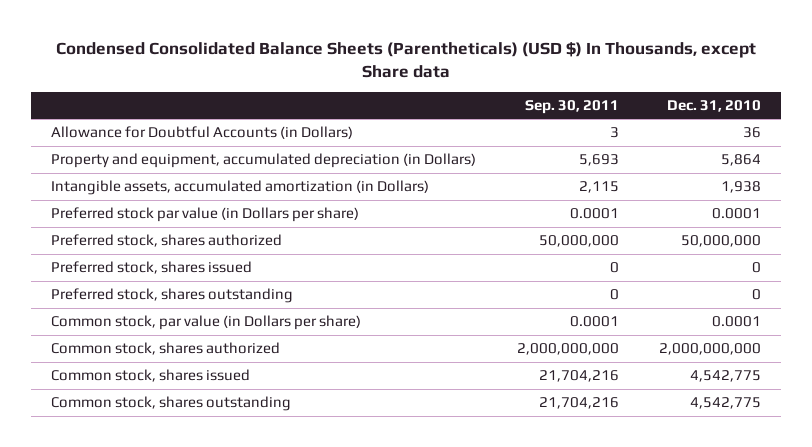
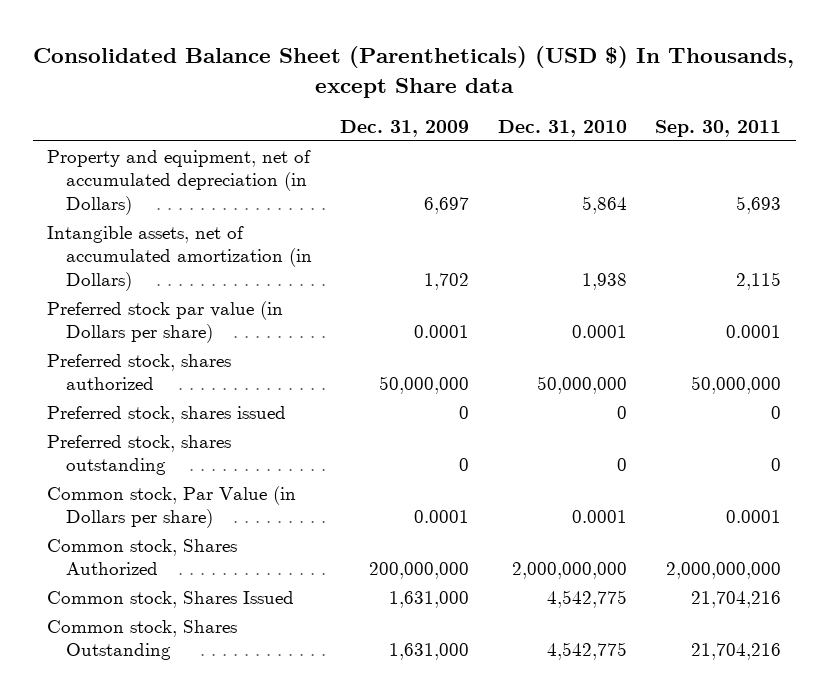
[56,41,757,78] Condensed Consolidated Balance Sheets (Parentheticals) (USD $) In Thousands, except Share data -> [33,45,795,98] Consolidated Balance Sheet (Parentheticals) (USD $) In Thousands, except Share data
none -> [340,119,470,137] Dec. 31, 2009
[51,126,354,140] Allowance for Doubtful Accounts (in Dollars) -> none
[51,153,477,169] Property and equipment, accumulated depreciation (in Dollars) -> [47,150,312,215] Property and equipment, net of accumulated depreciation (in Dollars)
[51,180,430,196] Intangible assets, accumulated amortization (in Dollars) -> [47,226,312,291] Intangible assets, net of accumulated amortization (in Dollars)
[51,315,362,331] Common stock, par value (in Dollars per share) -> [47,486,297,529] Common stock, Par Value (in Dollars per share)
[51,342,281,356] Common stock, shares authorized -> [47,539,238,576] Common stock, Shares Authorized
[51,369,251,383] Common stock, shares issued -> [47,591,295,609] Common stock, Shares Issued
[51,396,292,412] Common stock, shares outstanding -> [47,620,238,661] Common stock, Shares Outstanding

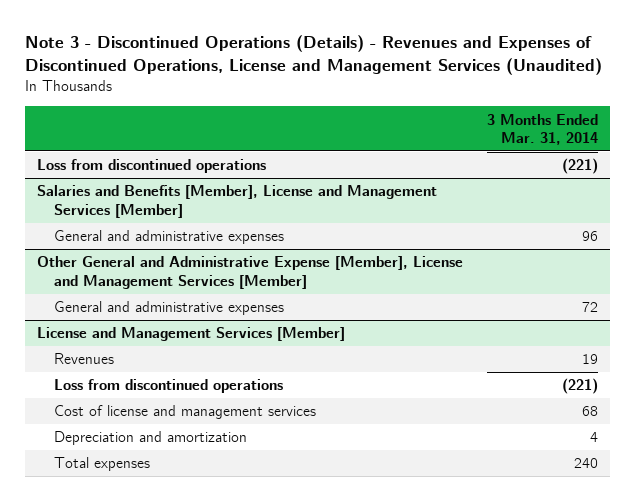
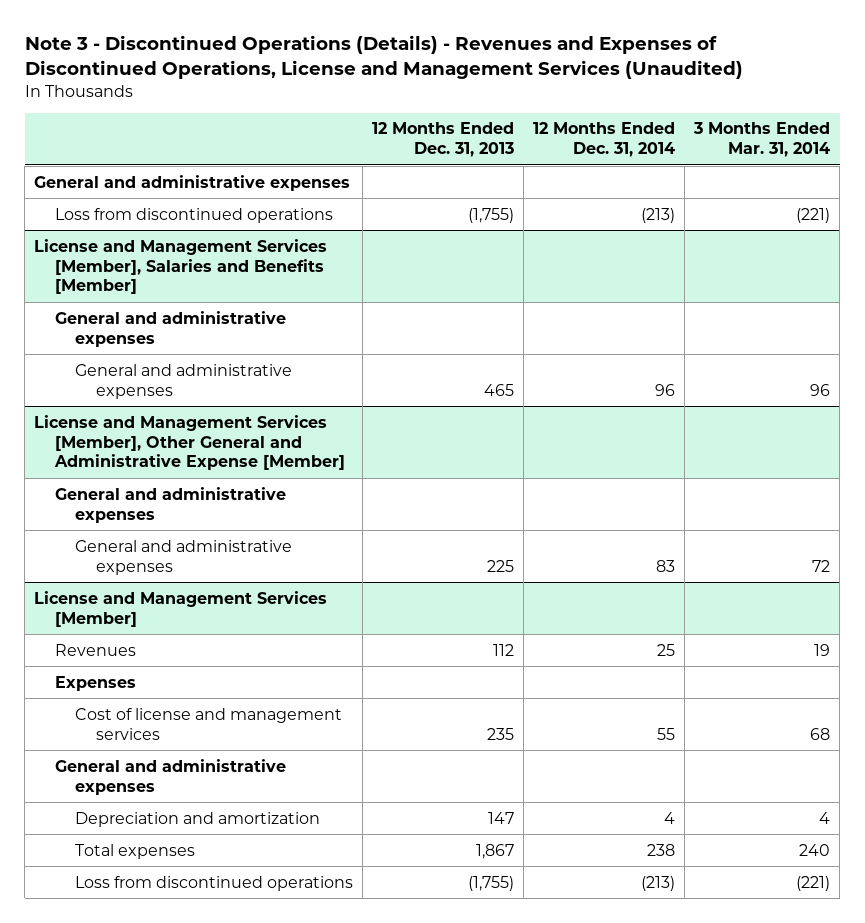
none -> [372,122,515,158] 12 Months Ended Dec. 31, 2013
none -> [533,122,676,158] 12 Months Ended Dec. 31, 2014
none -> [34,174,351,191] General and administrative expenses
[36,185,437,218] Salaries and Benefits [Member], License and Management Services [Member] -> [34,238,328,295] License and Management Services [Member], Salaries and Benefits [Member]
none -> [54,310,286,347] General and administrative expenses
[36,256,463,289] Other General and Administrative Expense [Member], License and Management Services [Member] -> [34,414,345,471] License and Management Services [Member], Other General and Administrative Expense [Member]
none -> [54,486,286,523] General and administrative expenses
none -> [54,675,136,691] Expenses
none -> [54,758,286,795] General and administrative expenses
[54,379,284,394] Loss from discontinued operations -> [75,875,354,891] Loss from discontinued operations

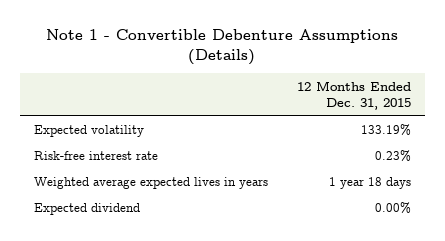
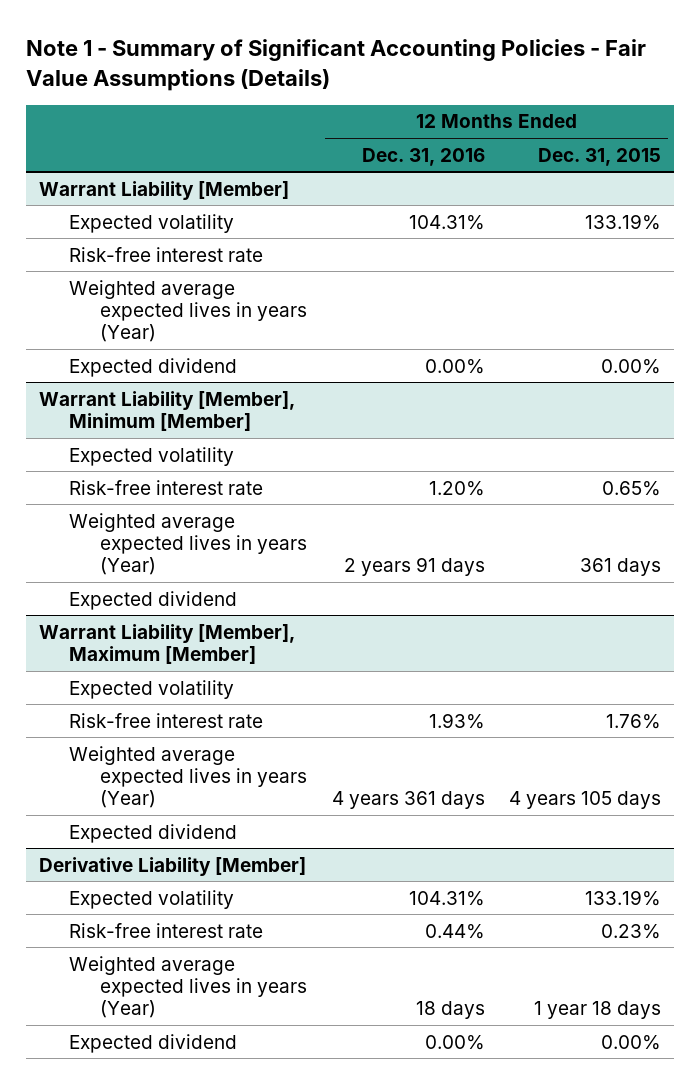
[46,29,399,66] Note 1 - Convertible Debenture Assumptions (Details) -> [26,39,647,91] Note 1 - Summary of Significant Accounting Policies - Fair Value Assumptions (Details)
none -> [361,147,485,166] Dec. 31, 2016
none -> [38,180,289,200] Warrant Liability [Member]
none -> [69,246,264,262] Risk-free interest rate
none -> [69,279,307,343] Weighted average expected lives in years (Year)
none -> [69,357,238,377] Expected dividend
none -> [38,390,295,431] Warrant Liability [Member], Minimum [Member]
none -> [69,446,235,466] Expected volatility
none -> [69,479,264,495] Risk-free interest rate
none -> [69,512,307,576] Weighted average expected lives in years (Year)
none -> [69,590,238,610] Expected dividend
none -> [38,623,295,664] Warrant Liability [Member], Maximum [Member]
none -> [69,679,235,699] Expected volatility
none -> [69,712,264,728] Risk-free interest rate
none -> [69,745,307,809] Weighted average expected lives in years (Year)
none -> [69,823,238,843] Expected dividend
none -> [38,856,306,876] Derivative Liability [Member]
none -> [69,889,235,909] Expected volatility
[34,177,269,190] Weighted average expected lives in years -> [69,955,307,1019] Weighted average expected lives in years (Year)

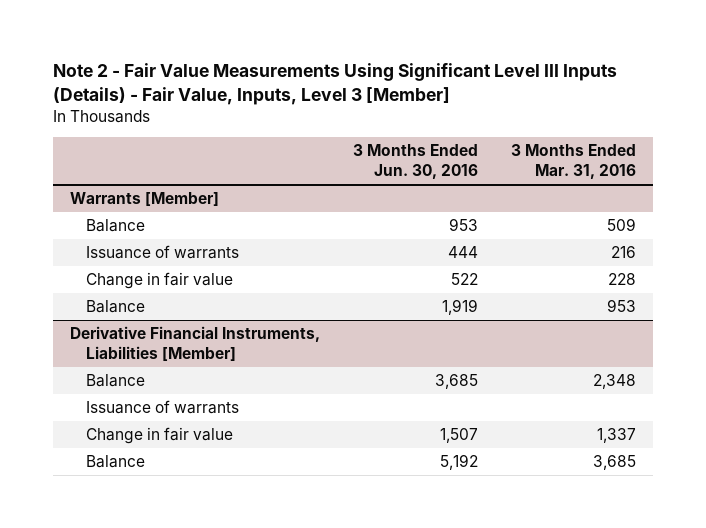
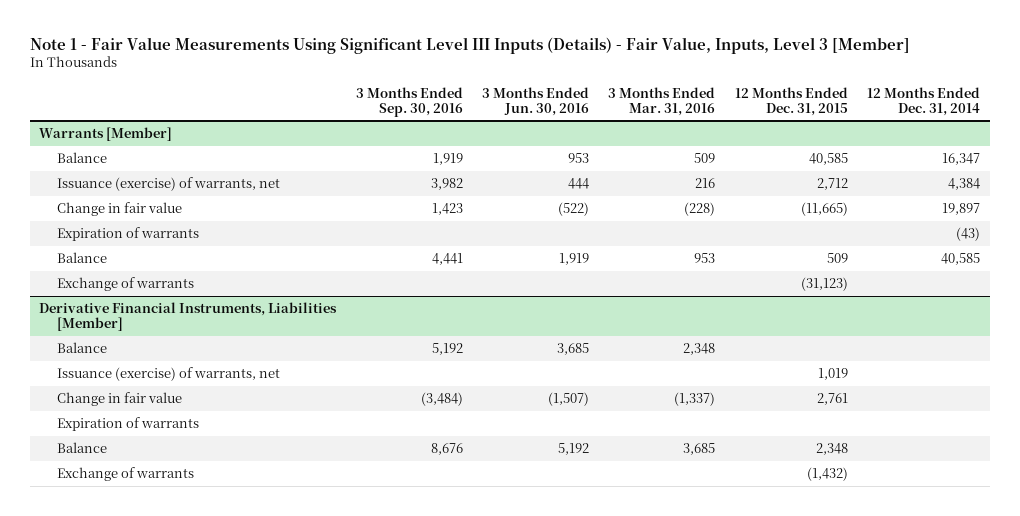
[53,63,618,105] Note 2 - Fair Value Measurements Using Significant Level III Inputs (Details) - Fair Value, Inputs, Level 3 [Member] -> [29,36,910,54] Note 1 - Fair Value Measurements Using Significant Level III Inputs (Details) - Fair Value, Inputs, Level 3 [Member]
none -> [355,86,463,117] 3 Months Ended Sep. 30, 2016
none -> [734,86,848,116] 12 Months Ended Dec. 31, 2015
none -> [867,86,981,116] 12 Months Ended Dec. 31, 2014
[85,245,239,260] Issuance of warrants -> [56,177,280,192] Issuance (exercise) of warrants, net
[450,273,478,286] 522 -> [558,202,590,217] (522)
[608,273,637,286] 228 -> [684,202,716,217] (228)
none -> [56,227,199,242] Expiration of warrants
none -> [56,277,194,292] Exchange of warrants
[85,400,239,415] Issuance of warrants -> [56,367,280,382] Issuance (exercise) of warrants, net
[439,428,478,444] 1,507 -> [548,392,590,407] (1,507)
[597,428,637,444] 1,337 -> [674,392,716,407] (1,337)
none -> [56,417,199,432] Expiration of warrants
none -> [56,467,194,482] Exchange of warrants

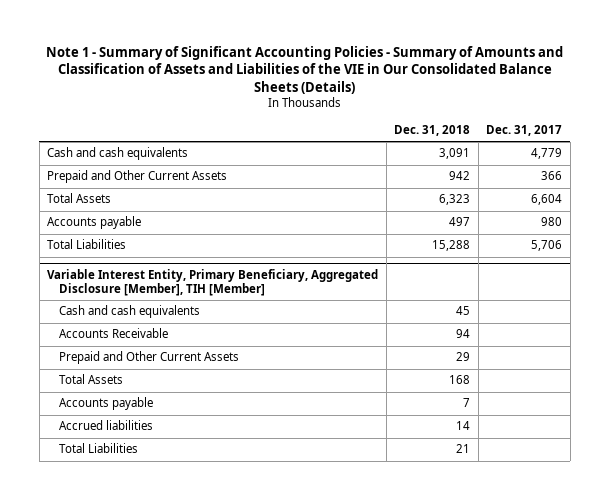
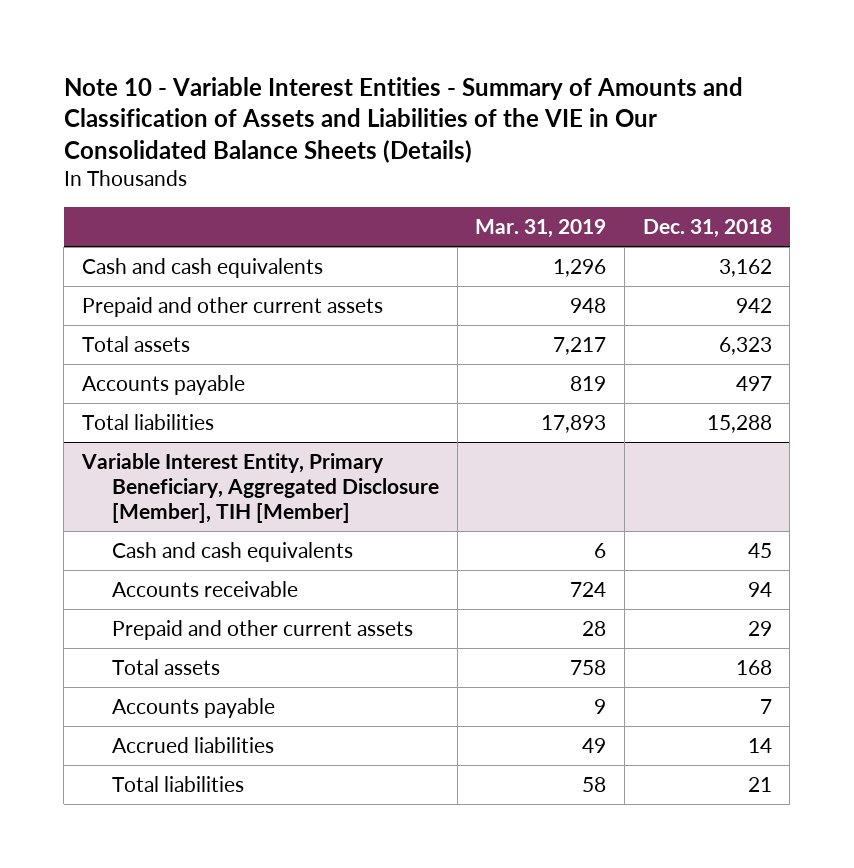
[45,45,563,94] Note 1 - Summary of Significant Accounting Policies - Summary of Amounts and Classification of Assets and Liabilities of the VIE in Our Consolidated Balance Sheets (Details) -> [63,76,743,163] Note 10 - Variable Interest Entities - Summary of Amounts and Classification of Assets and Liabilities of the VIE in Our Consolidated Balance Sheets (Details)
[486,124,563,136] Dec. 31, 2017 -> none
none -> [475,218,607,238] Mar. 31, 2019
[439,148,471,160] 3,091 -> [718,258,772,277] 3,162
[47,170,228,184] Prepaid and Other Current Assets -> [82,296,384,317] Prepaid and other current assets
[47,193,112,204] Total Assets -> [82,335,191,352] Total assets
[47,239,127,250] Total Liabilities -> [82,413,215,430] Total liabilities
[59,328,169,339] Accounts Receivable -> [111,580,298,597] Accounts receivable
[59,351,240,365] Prepaid and Other Current Assets -> [111,619,413,640] Prepaid and other current assets
[59,374,124,385] Total Assets -> [111,658,220,675] Total assets
[59,443,139,454] Total Liabilities -> [111,775,244,792] Total liabilities

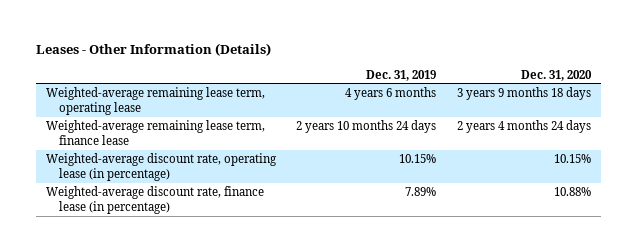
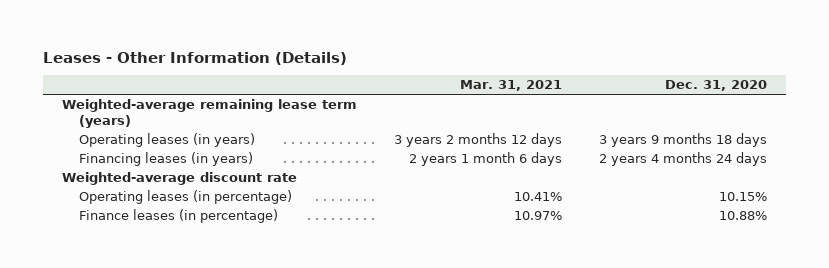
[366,69,437,81] Dec. 31, 2019 -> none
none -> [459,80,562,92] Mar. 31, 2021
none -> [61,99,357,128] Weighted-average remaining lease term (years)
[46,87,266,115] Weighted-average remaining lease term, operating lease -> [79,133,256,148] Operating leases (in years)
[46,120,266,145] Weighted-average remaining lease term, finance lease -> [79,152,254,167] Financing leases (in years)
none -> [61,172,297,186] Weighted-average discount rate
[46,153,278,181] Weighted-average discount rate, operating lease (in percentage) -> [79,190,293,205] Operating leases (in percentage)
[46,186,265,214] Weighted-average discount rate, finance lease (in percentage) -> [79,209,279,224] Finance leases (in percentage)

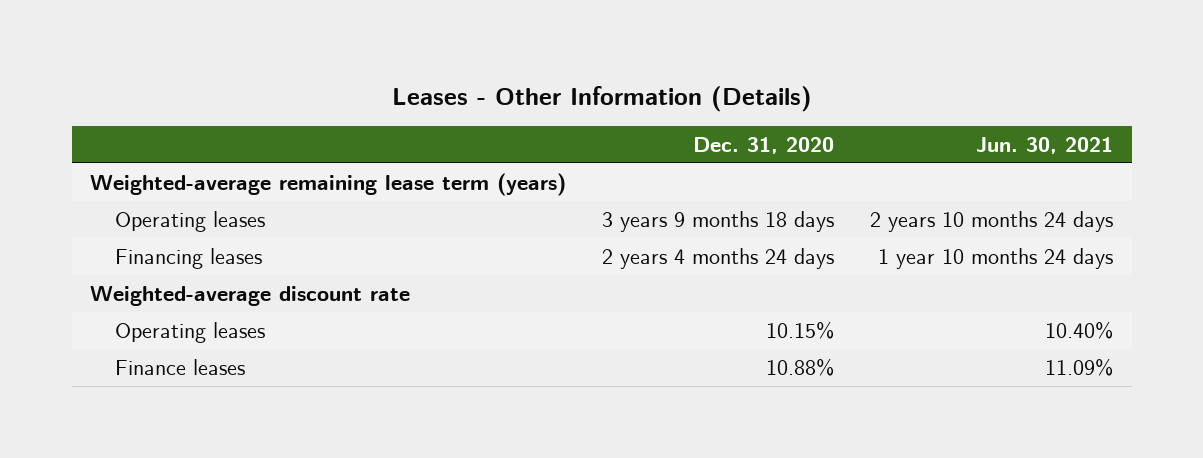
[459,80,562,92] Mar. 31, 2021 -> none
none -> [976,136,1114,154] Jun. 30, 2021
[79,133,256,148] Operating leases (in years) -> [114,211,265,233] Operating leases
[79,152,254,167] Financing leases (in years) -> [114,248,262,270] Financing leases
[79,190,293,205] Operating leases (in percentage) -> [114,322,265,344] Operating leases
[79,209,279,224] Finance leases (in percentage) -> [114,359,245,376] Finance leases

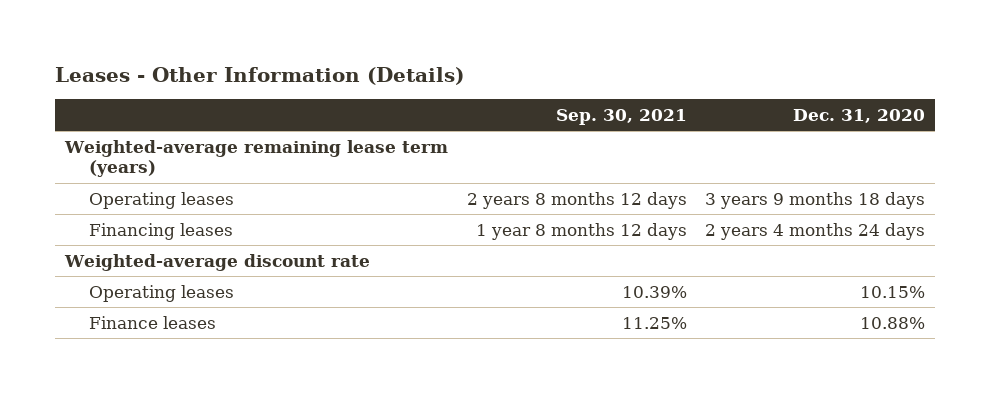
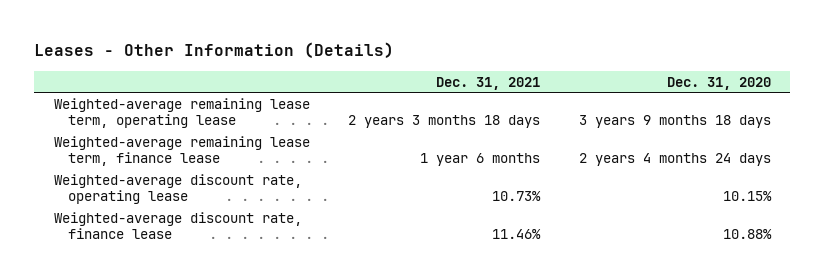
[555,108,687,125] Sep. 30, 2021 -> none
none -> [436,76,541,90] Dec. 31, 2021
[63,139,448,178] Weighted-average remaining lease term (years) -> none
[63,253,370,271] Weighted-average discount rate -> none
[89,191,235,209] Operating leases -> [53,98,310,129] Weighted-average remaining lease term, operating lease
[89,222,234,240] Financing leases -> [53,136,310,167] Weighted-average remaining lease term, finance lease
[89,284,235,302] Operating leases -> [53,174,302,205] Weighted-average discount rate, operating lease
[89,315,217,329] Finance leases -> [53,212,302,240] Weighted-average discount rate, finance lease

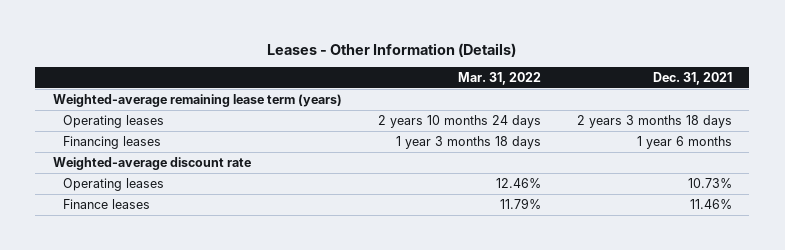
[666,76,771,90] Dec. 31, 2020 -> none
none -> [457,72,541,86] Mar. 31, 2022
none -> [52,94,342,108] Weighted-average remaining lease term (years)
[53,98,310,129] Weighted-average remaining lease term, operating lease -> [62,115,164,129] Operating leases
[53,136,310,167] Weighted-average remaining lease term, finance lease -> [62,136,161,150] Financing leases
none -> [52,157,251,171] Weighted-average discount rate
[53,174,302,205] Weighted-average discount rate, operating lease -> [62,178,164,192] Operating leases
[53,212,302,240] Weighted-average discount rate, finance lease -> [62,199,150,210] Finance leases

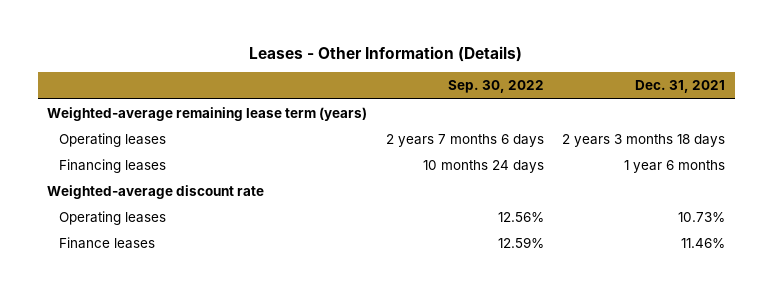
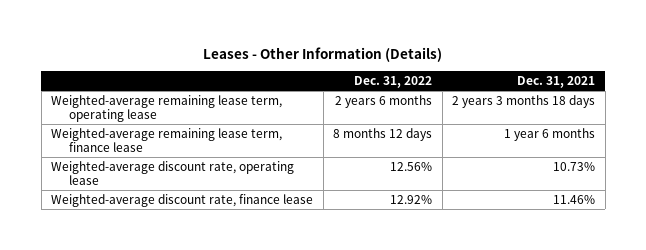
[447,80,544,94] Sep. 30, 2022 -> none
none -> [354,76,433,89] Dec. 31, 2022
[47,107,368,122] Weighted-average remaining lease term (years) -> none
[47,185,265,200] Weighted-average discount rate -> none
[59,133,167,148] Operating leases -> [51,94,283,122] Weighted-average remaining lease term, operating lease
[59,159,167,174] Financing leases -> [51,127,283,152] Weighted-average remaining lease term, finance lease
[59,211,167,226] Operating leases -> [51,160,295,185] Weighted-average discount rate, operating lease
[59,237,156,250] Finance leases -> [51,193,314,207] Weighted-average discount rate, finance lease

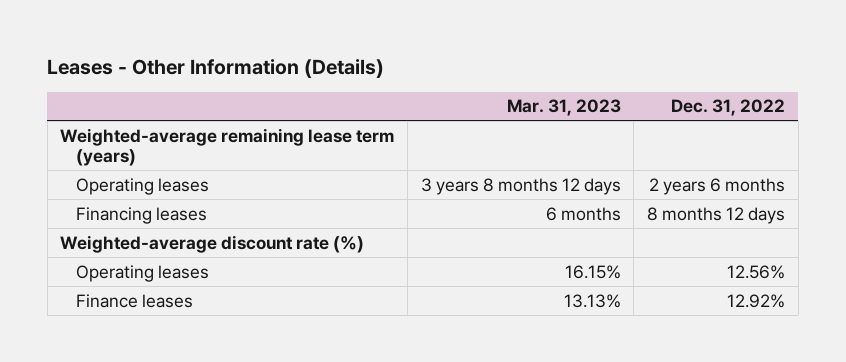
[517,76,596,89] Dec. 31, 2021 -> none
none -> [506,99,621,117] Mar. 31, 2023
none -> [60,127,395,166] Weighted-average remaining lease term (years)
[51,94,283,122] Weighted-average remaining lease term, operating lease -> [75,177,209,195] Operating leases
[51,127,283,152] Weighted-average remaining lease term, finance lease -> [75,206,207,224] Financing leases
none -> [60,234,365,253] Weighted-average discount rate (%)
[51,160,295,185] Weighted-average discount rate, operating lease -> [75,264,209,282] Operating leases
[51,193,314,207] Weighted-average discount rate, finance lease -> [75,293,193,308] Finance leases

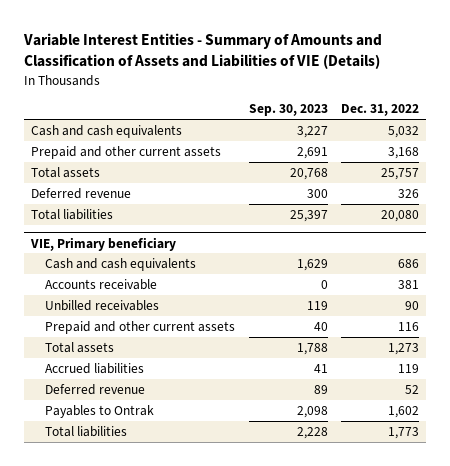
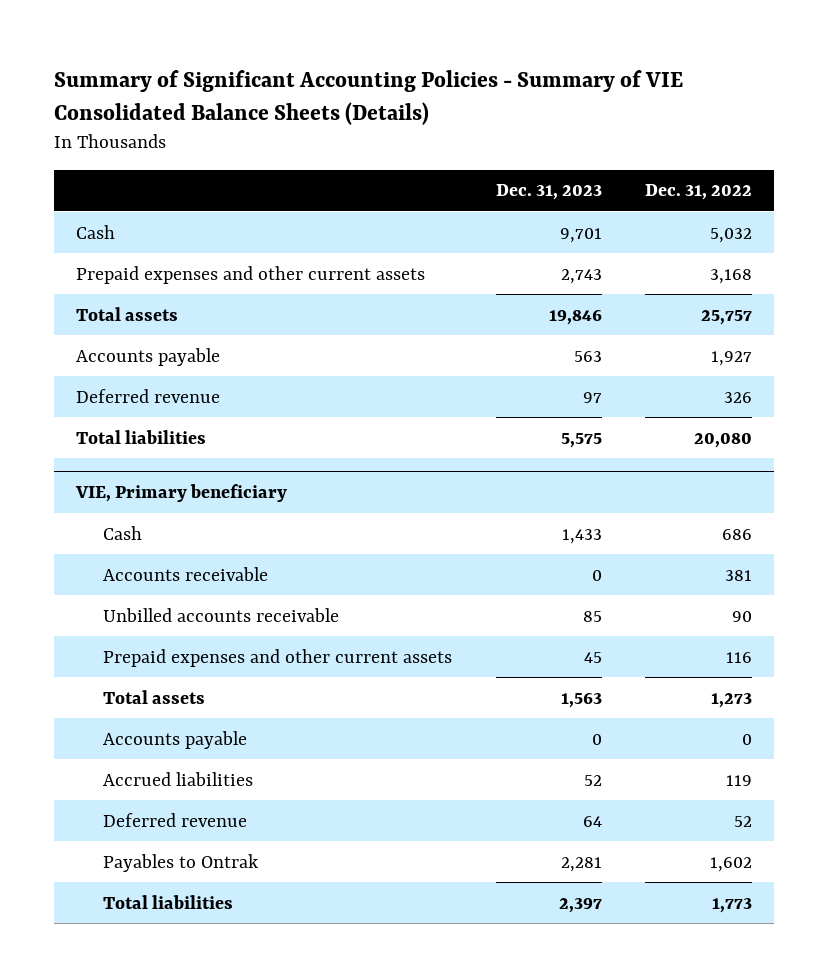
[23,33,383,70] Variable Interest Entities - Summary of Amounts and Classification of Assets and Liabilities of VIE (Details) -> [53,69,683,125] Summary of Significant Accounting Policies - Summary of VIE Consolidated Balance Sheets (Details)
[248,104,328,117] Sep. 30, 2023 -> none
none -> [495,184,602,201] Dec. 31, 2023
[30,124,182,138] Cash and cash equivalents -> [75,224,115,239] Cash
[30,145,221,159] Prepaid and other current assets -> [75,265,425,284] Prepaid expenses and other current assets
none -> [75,347,220,366] Accounts payable
[45,257,197,271] Cash and cash equivalents -> [103,525,143,540] Cash
[45,299,160,311] Unbilled receivables -> [103,607,340,622] Unbilled accounts receivable
[45,320,236,334] Prepaid and other current assets -> [103,648,453,667] Prepaid expenses and other current assets
none -> [103,730,248,749] Accounts payable

